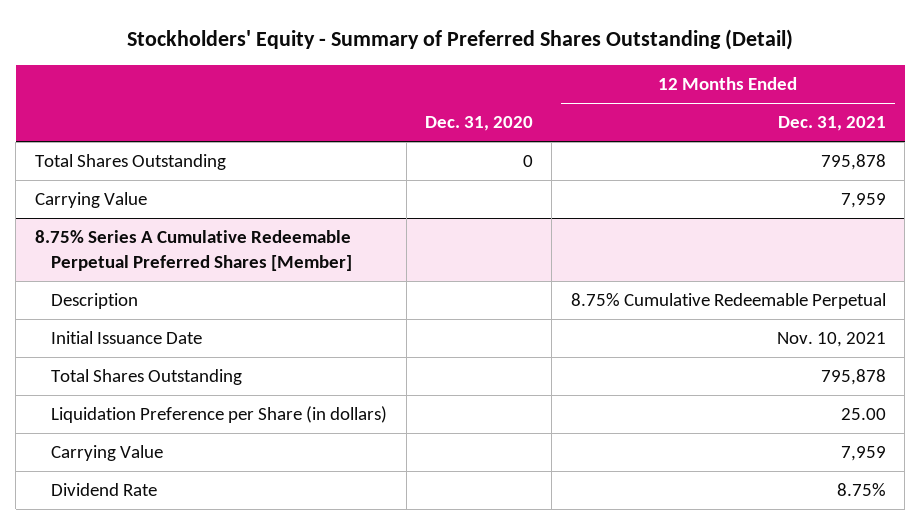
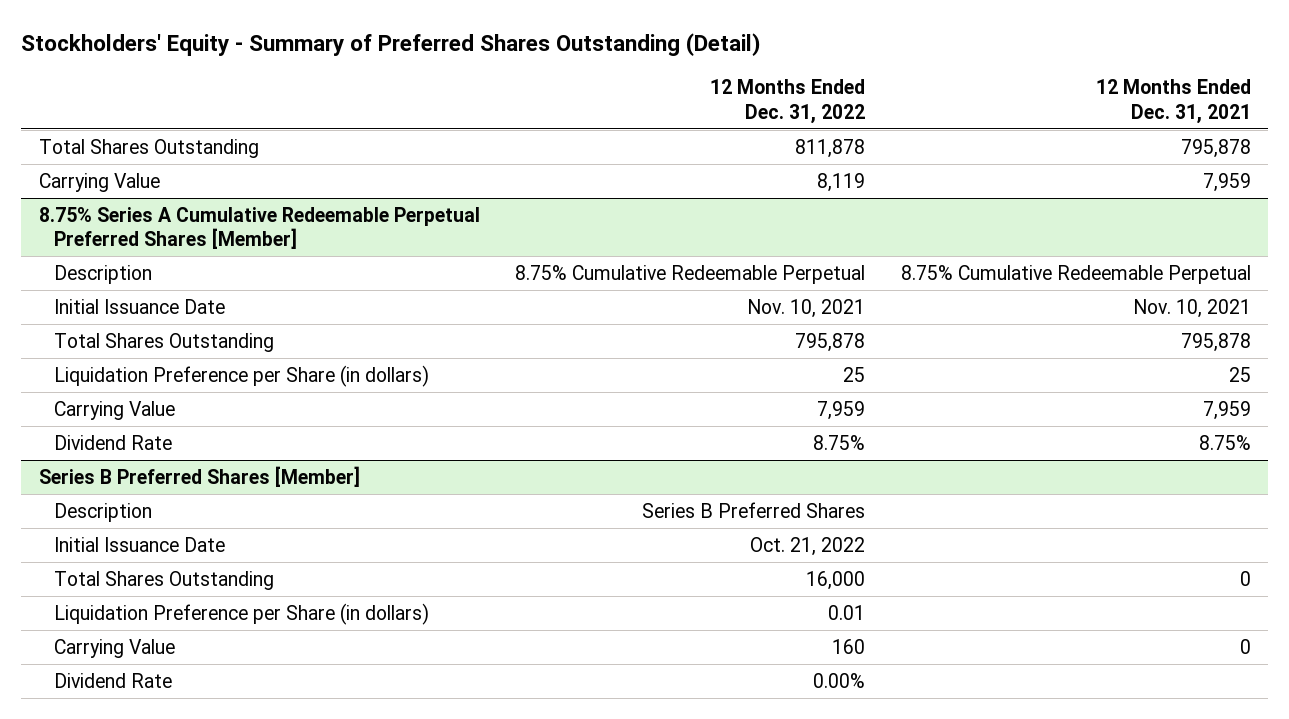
[424,116,533,132] Dec. 31, 2020 -> none
none -> [710,79,866,124] 12 Months Ended Dec. 31, 2022
[840,408,886,421] 25.00 -> [1228,366,1251,382] 25
none -> [38,465,360,487] Series B Preferred Shares [Member]
none -> [53,502,152,522] Description
none -> [53,536,225,552] Initial Issuance Date
none -> [53,570,274,590] Total Shares Outstanding
none -> [53,602,429,625] Liquidation Preference per Share (in dollars)
none -> [53,638,175,658] Carrying Value
none -> [53,672,172,688] Dividend Rate

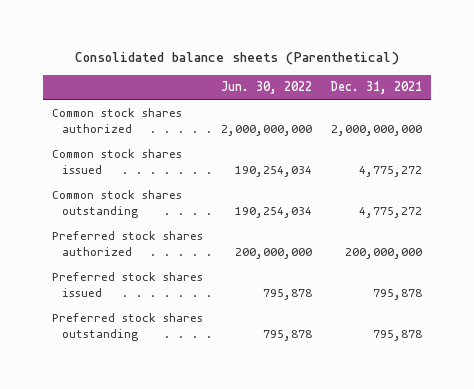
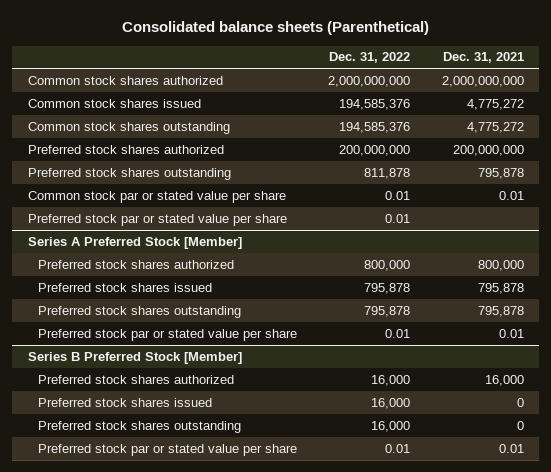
[221,81,313,95] Jun. 30, 2022 -> none
none -> [329,52,411,64] Dec. 31, 2022
none -> [27,167,231,180] Preferred stock shares outstanding
none -> [27,190,286,203] Common stock par or stated value per share
none -> [27,213,287,226] Preferred stock par or stated value per share
none -> [27,236,242,249] Series A Preferred Stock [Member]
none -> [37,259,234,269] Preferred stock shares authorized
none -> [37,328,297,341] Preferred stock par or stated value per share
none -> [27,351,242,364] Series B Preferred Stock [Member]
none -> [37,374,234,384] Preferred stock shares authorized
none -> [37,397,212,407] Preferred stock shares issued
none -> [37,420,241,433] Preferred stock shares outstanding
none -> [37,443,297,456] Preferred stock par or stated value per share

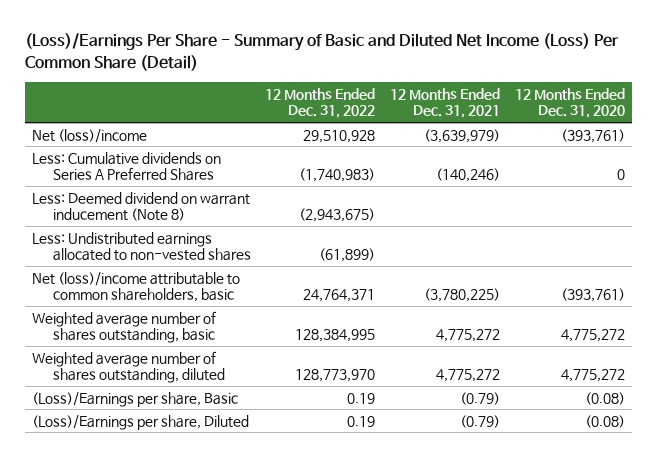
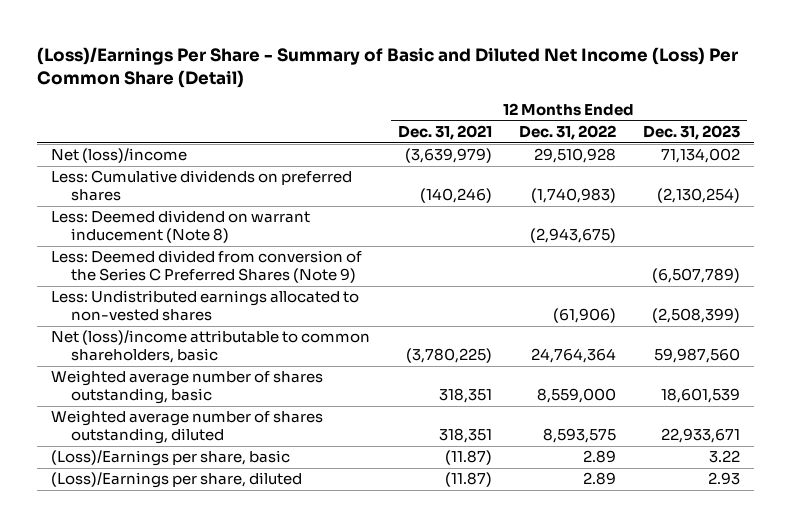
[514,88,625,119] 12 Months Ended Dec. 31, 2020 -> none
none -> [643,125,741,141] Dec. 31, 2023
[31,151,221,182] Less: Cumulative dividends on Series A Preferred Shares -> [51,170,353,202] Less: Cumulative dividends on preferred shares
none -> [51,250,363,284] Less: Deemed divided from conversion of the Series C Preferred Shares (Note 9)
[319,248,376,263] (61,899) -> [552,308,616,324] (61,906)
[303,289,376,303] 24,764,371 -> [530,348,616,364] 24,764,364
[295,329,376,343] 128,384,995 -> [536,388,616,404] 8,559,000
[435,329,500,343] 4,775,272 -> [438,388,492,404] 318,351
[295,369,376,383] 128,773,970 -> [542,428,616,444] 8,593,575
[435,369,500,383] 4,775,272 -> [438,428,492,444] 318,351
[31,391,238,407] (Loss)/Earnings per share, Basic -> [51,450,291,467] (Loss)/Earnings per share, basic
[347,392,376,404] 0.19 -> [582,450,616,464] 2.89
[459,391,500,405] (0.79) -> [444,450,492,466] (11.87)
[31,414,249,430] (Loss)/Earnings per share, Diluted -> [51,472,303,489] (Loss)/Earnings per share, diluted
[347,415,376,427] 0.19 -> [582,472,616,486] 2.89
[459,414,500,428] (0.79) -> [444,472,492,488] (11.87)

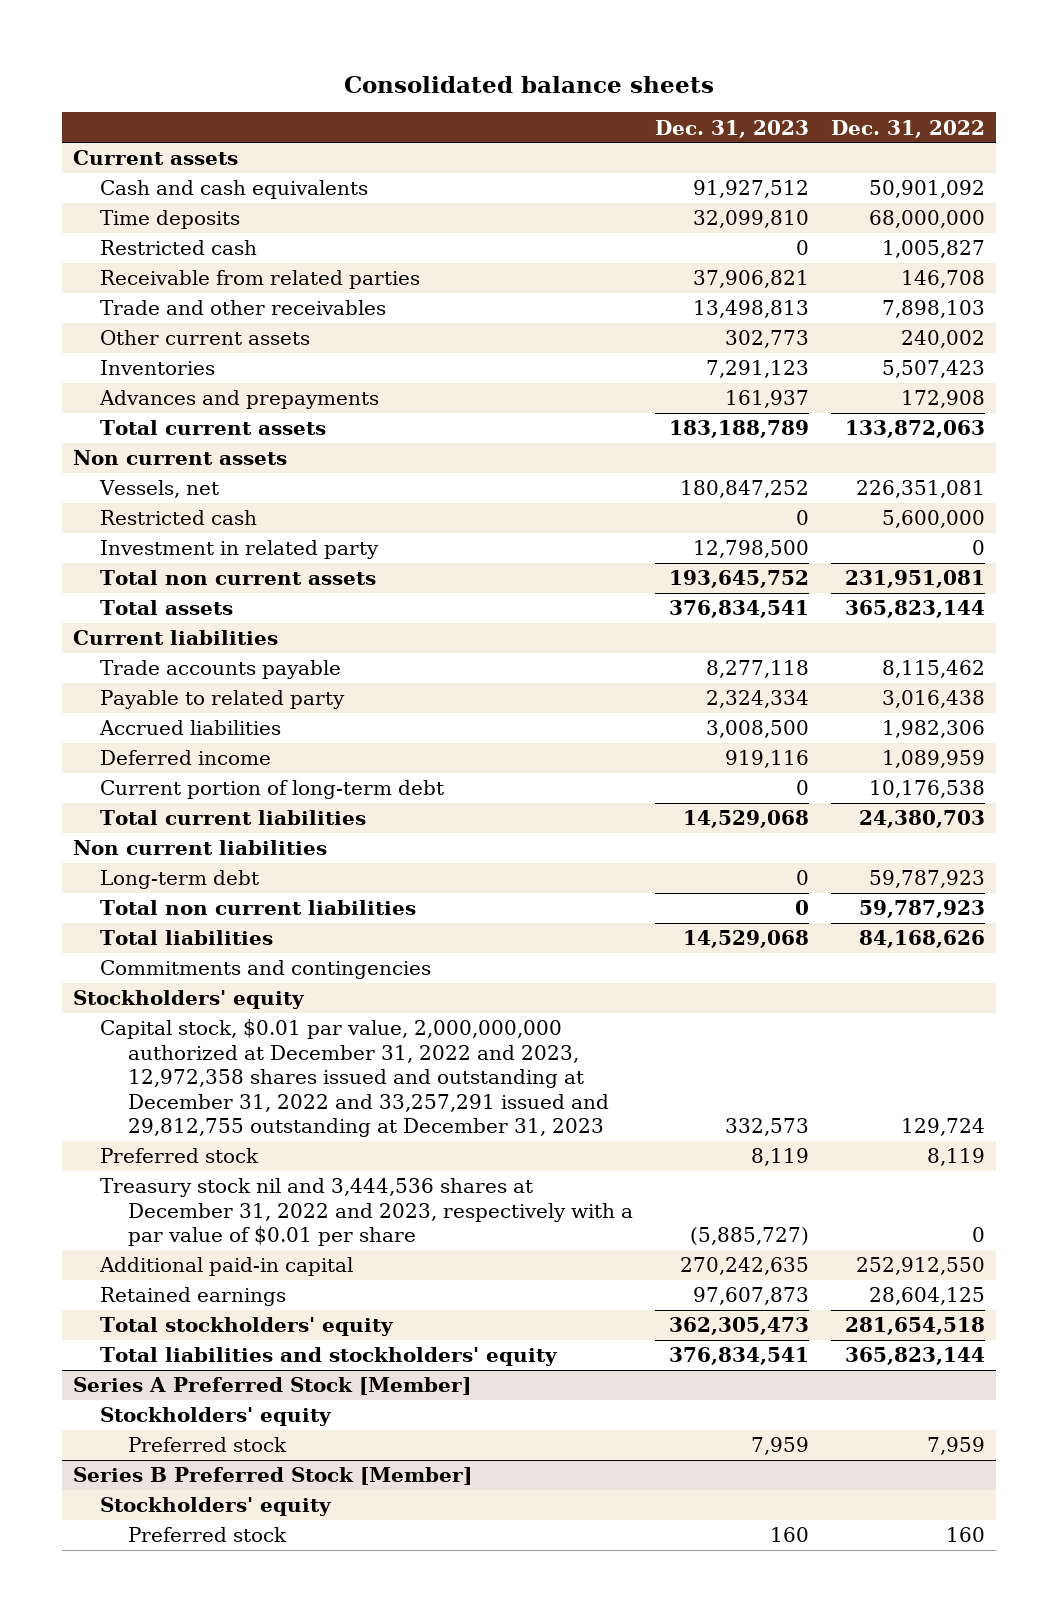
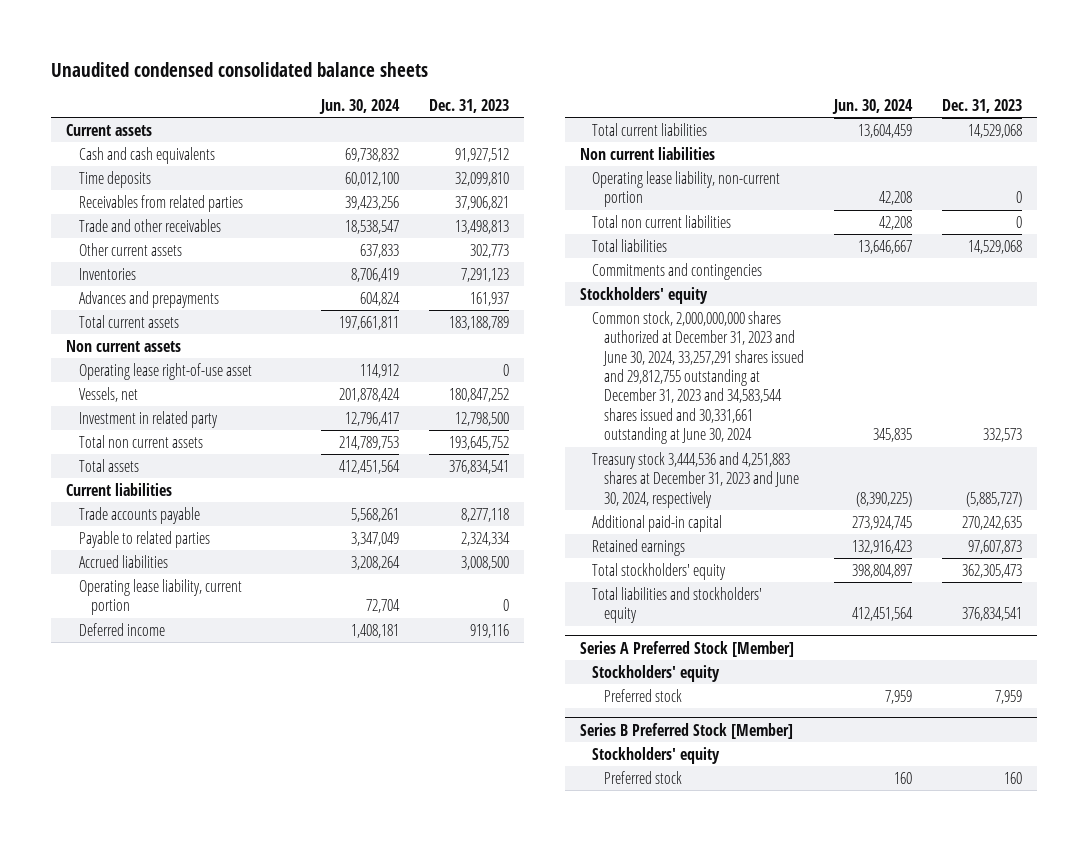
[344,75,715,93] Consolidated balance sheets -> [51,61,429,77] Unaudited condensed consolidated balance sheets
[831,119,986,138] Dec. 31, 2022 -> none
none -> [319,98,401,114] Jun. 30, 2024
[100,240,258,256] Restricted cash -> none
[100,270,421,290] Receivable from related parties -> [78,194,243,212] Receivables from related parties
none -> [78,362,252,380] Operating lease right-of-use asset
[100,510,258,526] Restricted cash -> none
[100,690,346,710] Payable to related party -> [78,530,210,548] Payable to related parties
none -> [78,578,242,616] Operating lease liability, current portion
[100,780,445,800] Current portion of long-term debt -> none
[100,870,260,890] Long-term debt -> none
none -> [591,170,780,208] Operating lease liability, non-current portion
[100,1148,260,1164] Preferred stock -> none
[100,1019,610,1137] Capital stock, $0.01 par value, 2,000,000,000 authorized at December 31, 2022 and 2023, 12,972,358 shares issued and outstanding at December 31, 2022 and 33,257,291 issued and 29,812,755 outstanding at December 31, 2023 -> [591,310,805,445] Common stock, 2,000,000,000 shares authorized at December 31, 2023 and June 30, 2024, 33,257,291 shares issued and 29,812,755 outstanding at December 31, 2023 and 34,583,544 shares issued and 30,331,661 outstanding at June 30, 2024
[100,1178,634,1247] Treasury stock nil and 3,444,536 shares at December 31, 2022 and 2023, respectively with a par value of $0.01 per share -> [591,451,800,508] Treasury stock 3,444,536 and 4,251,883 shares at December 31, 2023 and June 30, 2024, respectively

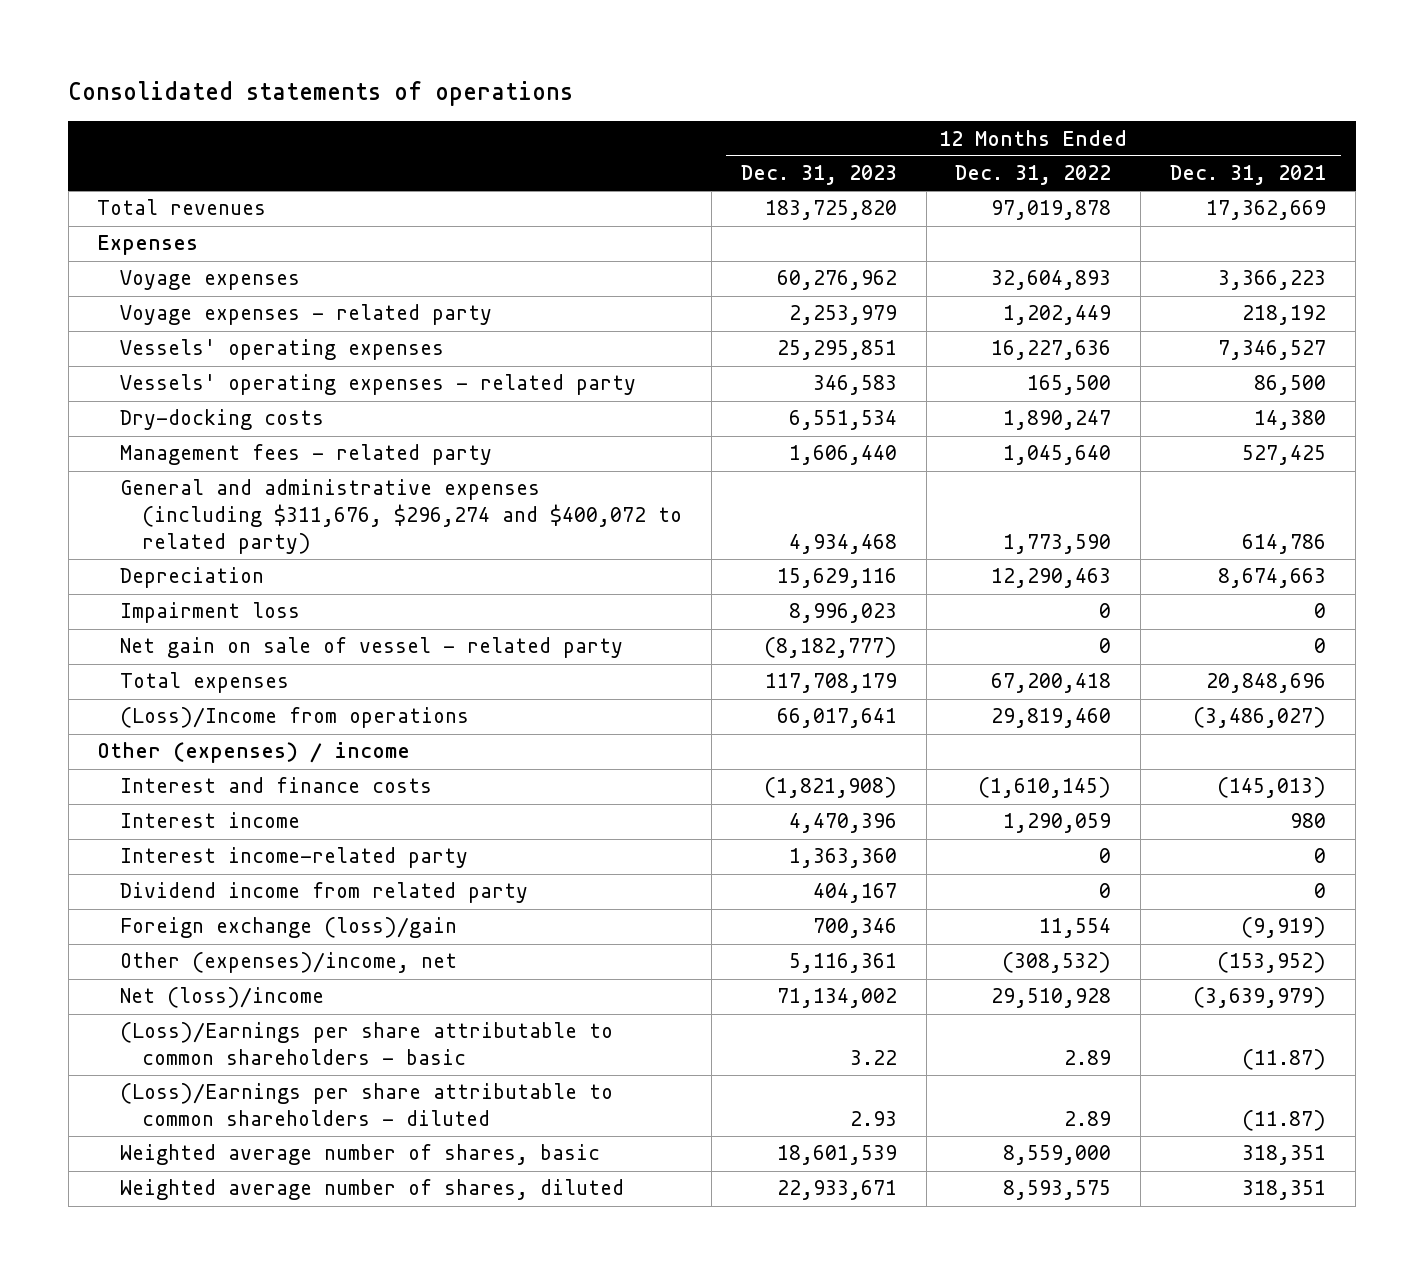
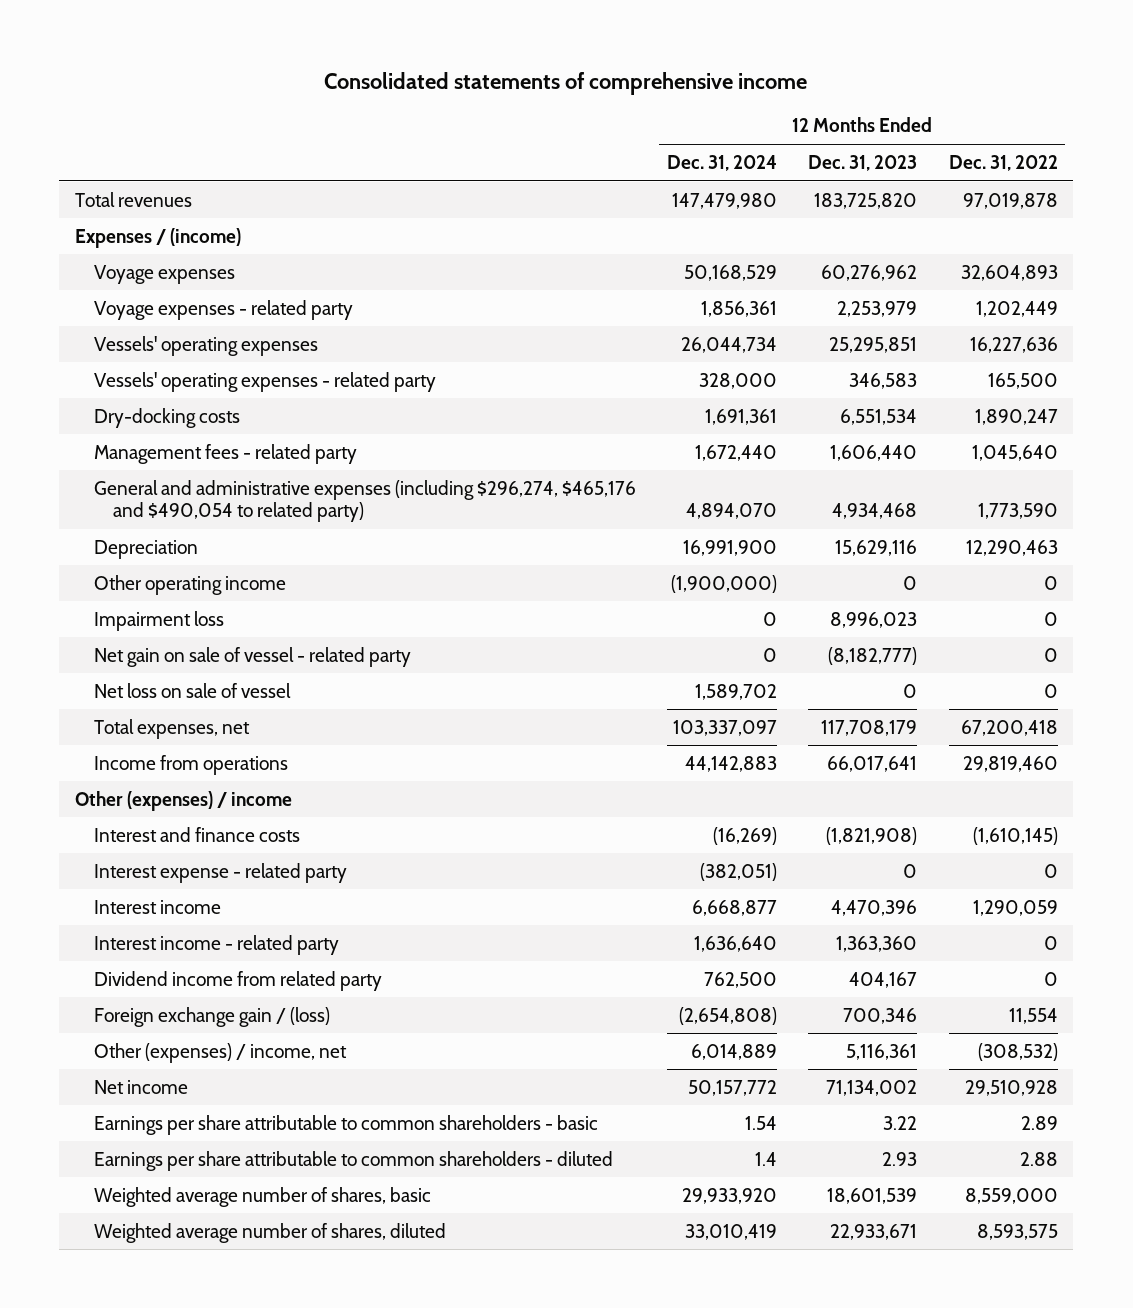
[68,81,574,107] Consolidated statements of operations -> [324,71,808,95] Consolidated statements of comprehensive income
[1170,165,1327,186] Dec. 31, 2021 -> none
none -> [667,154,778,171] Dec. 31, 2024
[97,235,199,256] Expenses -> [74,227,241,248] Expenses / (income)
[119,479,682,555] General and administrative expenses (including $311,676, $296,274 and $400,072 to related party) -> [93,479,636,523] General and administrative expenses (including $296,274, $465,176 and $490,054 to related party)
none -> [93,574,286,595] Other operating income
none -> [93,682,291,698] Net loss on sale of vessel
[119,672,289,694] Total expenses -> [93,718,250,739] Total expenses, net
[119,707,469,729] (Loss)/Income from operations -> [93,754,288,775] Income from operations
none -> [93,862,347,883] Interest expense - related party
[119,847,468,869] Interest income-related party -> [93,934,339,955] Interest income - related party
[119,917,457,939] Foreign exchange (loss)/gain -> [93,1006,330,1027] Foreign exchange gain / (loss)
[119,952,457,974] Other (expenses)/income, net -> [93,1042,347,1063] Other (expenses) / income, net
[119,987,324,1009] Net (loss)/income -> [93,1079,188,1094] Net income
[119,1022,613,1066] (Loss)/Earnings per share attributable to common shareholders - basic -> [93,1114,598,1135] Earnings per share attributable to common shareholders - basic
[119,1083,613,1127] (Loss)/Earnings per share attributable to common shareholders - diluted -> [93,1150,613,1171] Earnings per share attributable to common shareholders - diluted
[1064,1111,1112,1127] 2.89 -> [1019,1151,1058,1166] 2.88

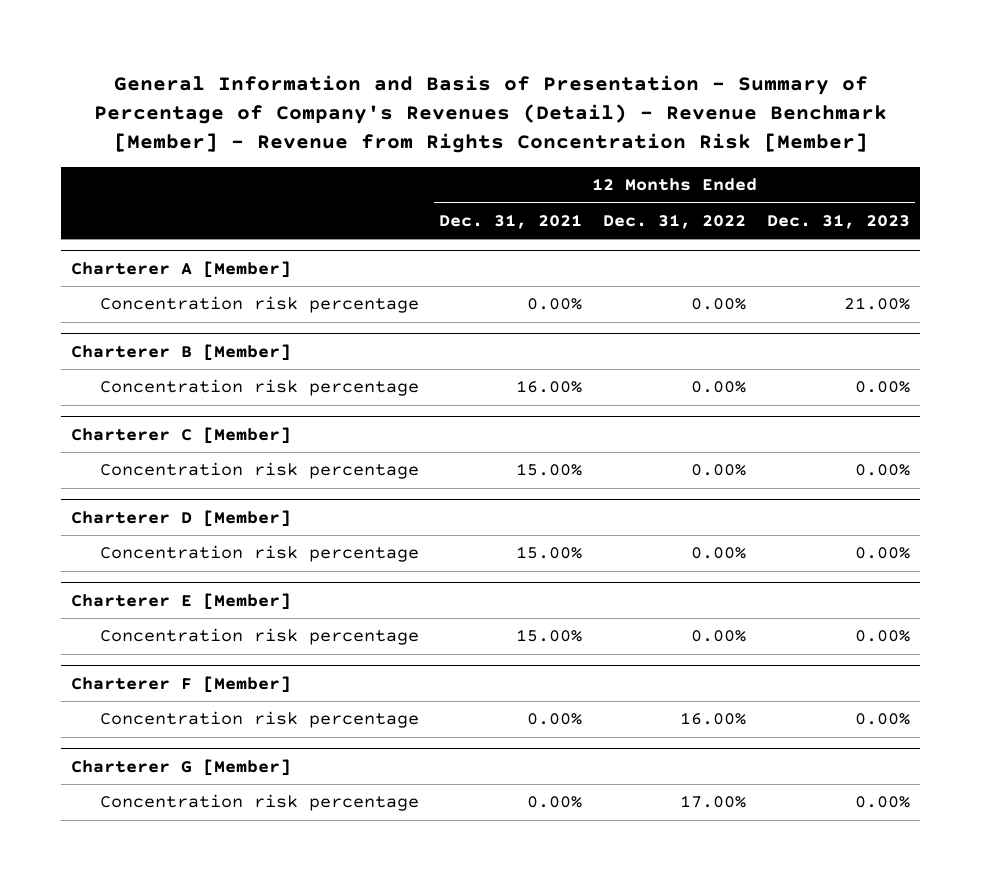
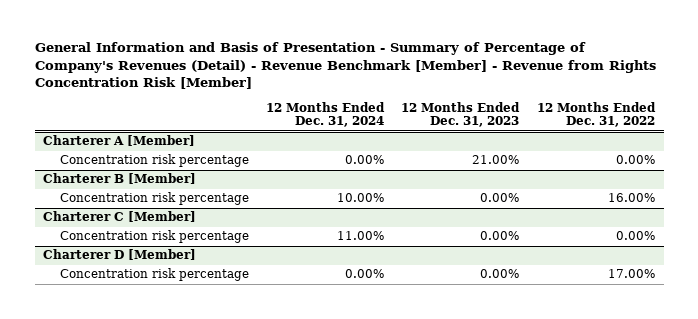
[439,213,583,229] Dec. 31, 2021 -> none
none -> [266,101,386,128] 12 Months Ended Dec. 31, 2024
[691,381,747,394] 0.00% -> [607,193,655,203] 16.00%
[99,545,419,563] Concentration risk percentage -> none
[71,592,292,610] Charterer E [Member] -> none
[99,628,419,646] Concentration risk percentage -> none
[71,675,292,693] Charterer F [Member] -> none
[99,711,419,729] Concentration risk percentage -> none
[71,758,292,776] Charterer G [Member] -> none

